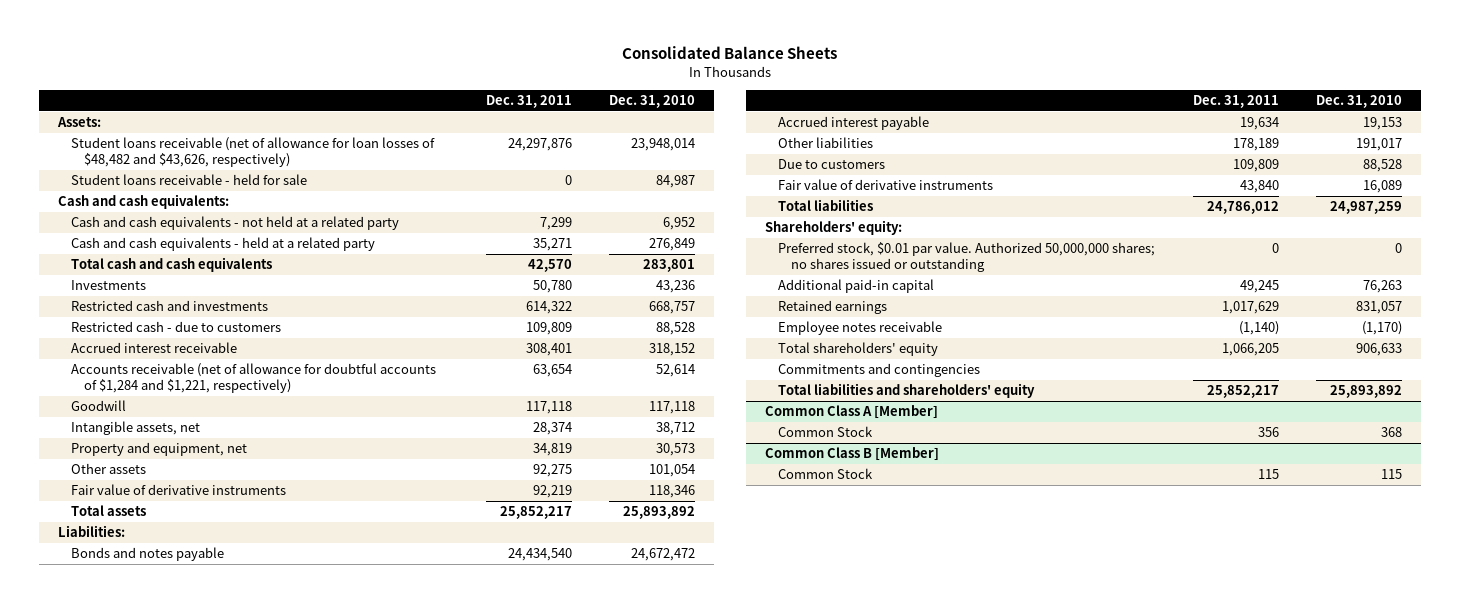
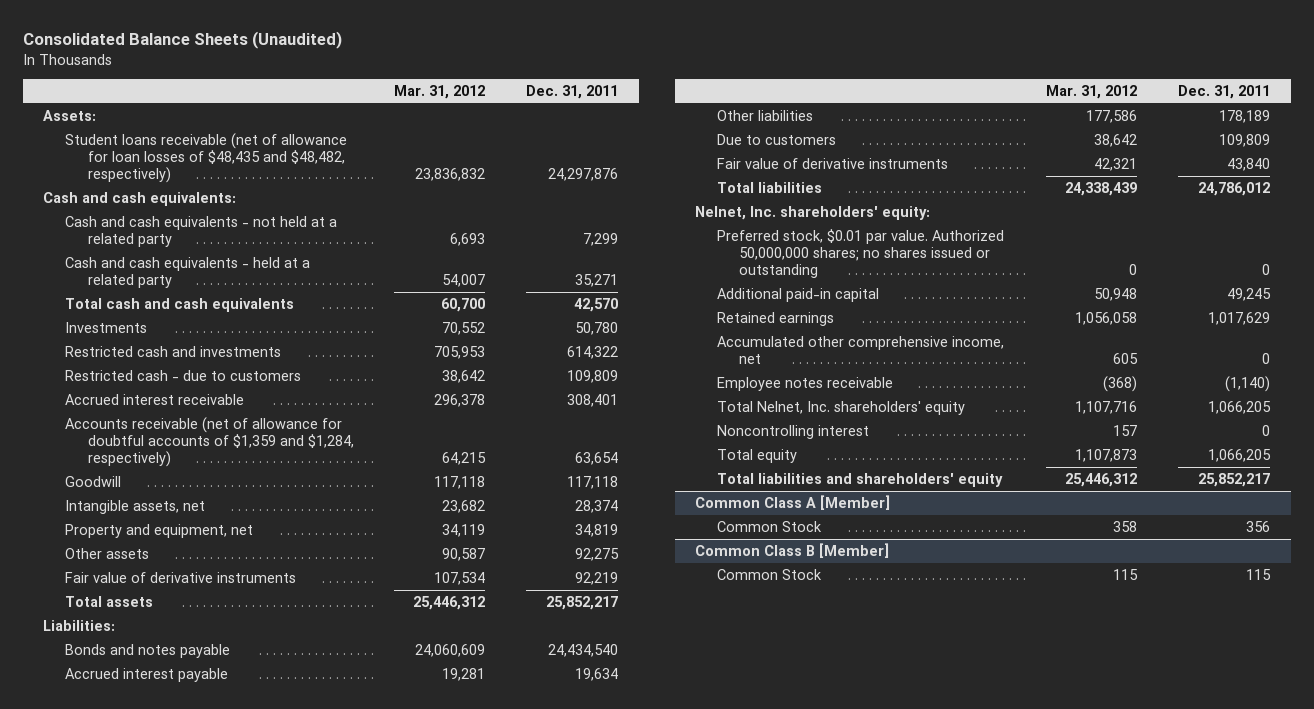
[622,46,838,60] Consolidated Balance Sheets -> [22,31,342,50] Consolidated Balance Sheets (Unaudited)
[609,95,696,109] Dec. 31, 2010 -> none
none -> [394,84,486,99] Mar. 31, 2012
[71,174,308,186] Student loans receivable - held for sale -> none
[71,137,436,168] Student loans receivable (net of allowance for loan losses of $48,482 and $43,626, respectively) -> [65,132,348,183] Student loans receivable (net of allowance for loan losses of $48,435 and $48,482, respectively)
[71,363,437,394] Accounts receivable (net of allowance for doubtful accounts of $1,284 and $1,221, respectively) -> [65,416,354,467] Accounts receivable (net of allowance for doubtful accounts of $1,359 and $1,284, respectively)
[765,220,903,236] Shareholders' equity: -> [695,205,931,220] Nelnet, Inc. shareholders' equity:
none -> [717,335,1005,364] Accumulated other comprehensive income, net
[778,363,981,378] Commitments and contingencies -> none
none -> [717,400,966,415] Total Nelnet, Inc. shareholders' equity
none -> [717,424,870,439] Noncontrolling interest
[778,342,939,357] Total shareholders' equity -> [717,448,798,463] Total equity

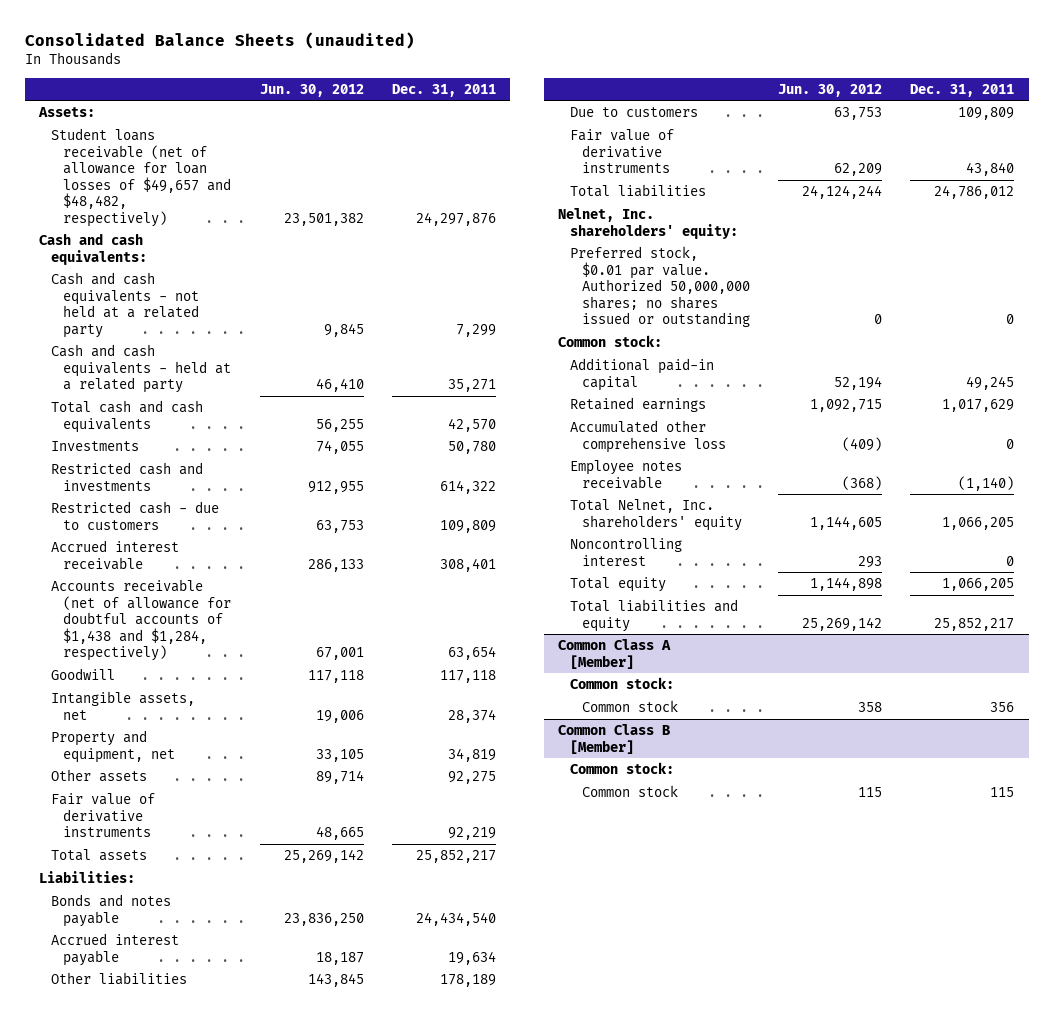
[22,31,342,50] Consolidated Balance Sheets (Unaudited) -> [25,31,416,49] Consolidated Balance Sheets (unaudited)
[394,84,486,99] Mar. 31, 2012 -> none
none -> [259,83,364,97] Jun. 30, 2012
[65,132,348,183] Student loans receivable (net of allowance for loan losses of $48,435 and $48,482, respectively) -> [51,128,232,227] Student loans receivable (net of allowance for loan losses of $49,657 and $48,482, respectively)
[65,416,354,467] Accounts receivable (net of allowance for doubtful accounts of $1,359 and $1,284, respectively) -> [51,579,232,662] Accounts receivable (net of allowance for doubtful accounts of $1,438 and $1,284, respectively)
none -> [557,335,662,348] Common stock:
[717,335,1005,364] Accumulated other comprehensive income, net -> [569,420,726,453] Accumulated other comprehensive loss
[717,472,1004,487] Total liabilities and shareholders' equity -> [569,599,738,632] Total liabilities and equity
none -> [569,677,674,690] Common stock:
[717,520,823,532] Common Stock -> [581,700,678,713] Common stock
none -> [569,762,674,775] Common stock:
[717,568,823,580] Common Stock -> [581,785,678,798] Common stock

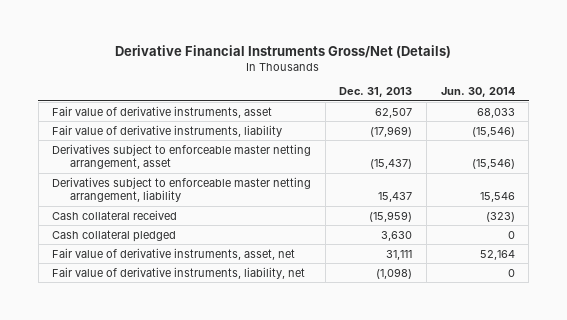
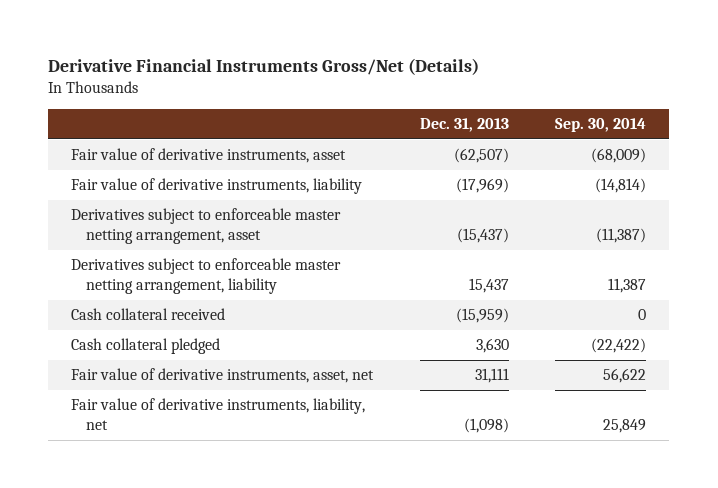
[440,87,515,98] Jun. 30, 2014 -> none
none -> [555,118,647,133] Sep. 30, 2014
[375,107,413,118] 62,507 -> [453,148,509,164] (62,507)

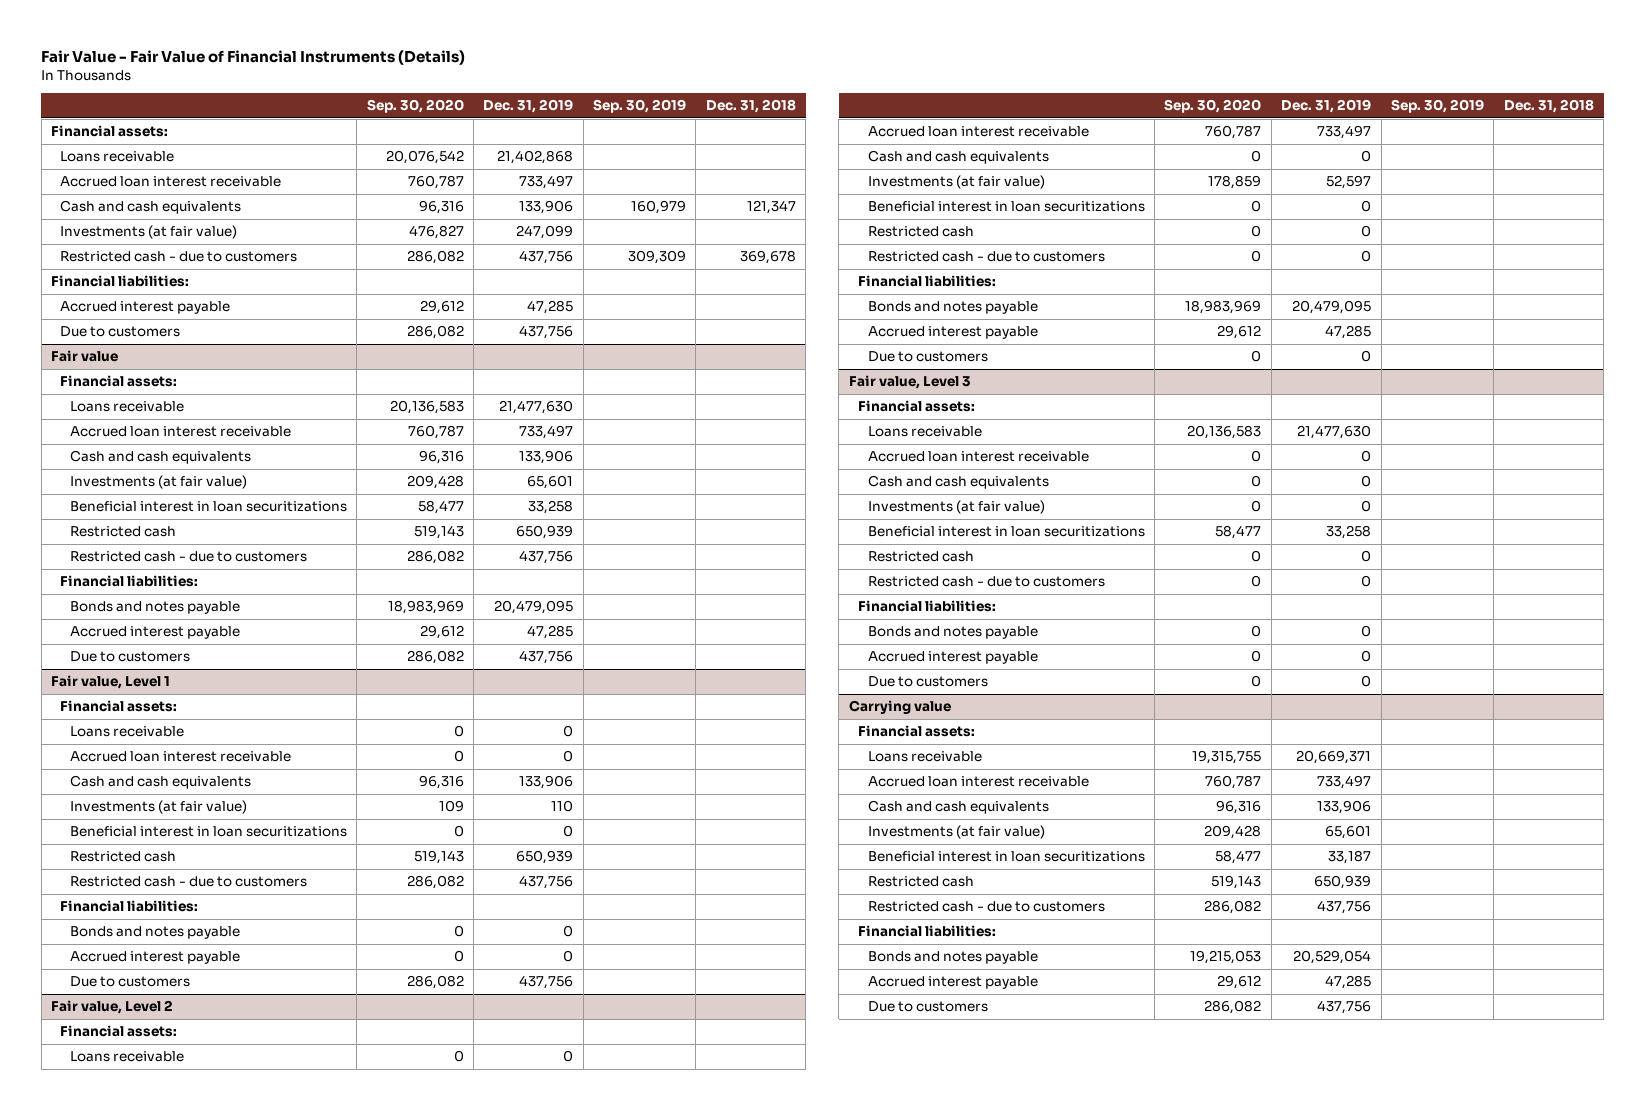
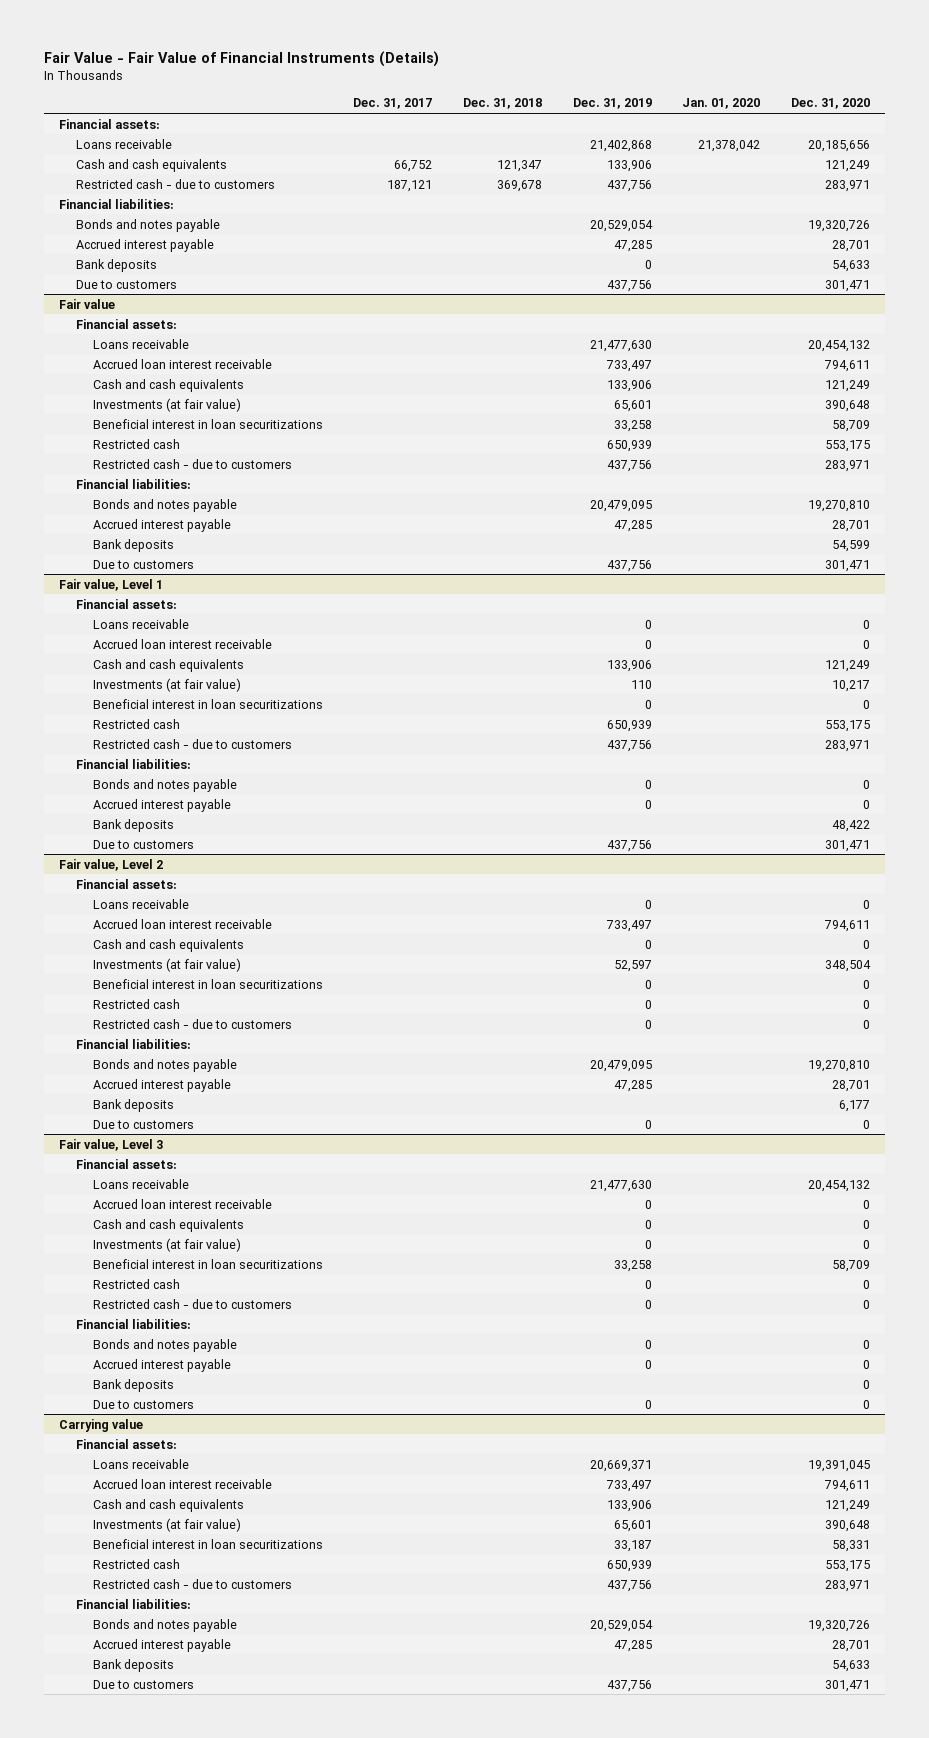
[366,98,464,113] Sep. 30, 2020 -> none
[593,98,687,113] Sep. 30, 2019 -> none
none -> [353,98,433,110] Dec. 31, 2017
none -> [682,98,761,110] Jan. 01, 2020
none -> [790,98,870,110] Dec. 31, 2020
[60,176,282,188] Accrued loan interest receivable -> none
[60,225,238,240] Investments (at fair value) -> none
none -> [75,218,220,232] Bonds and notes payable
none -> [75,258,157,272] Bank deposits
none -> [92,538,174,552] Bank deposits
none -> [92,818,174,832] Bank deposits
none -> [92,1098,174,1112] Bank deposits
none -> [92,1378,174,1392] Bank deposits
none -> [92,1658,174,1672] Bank deposits

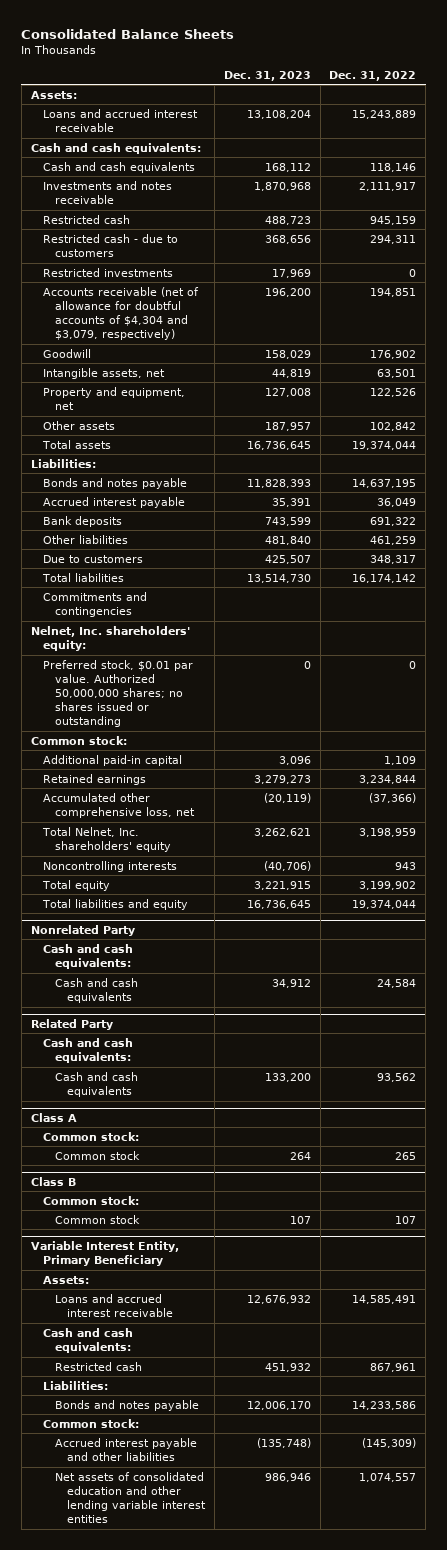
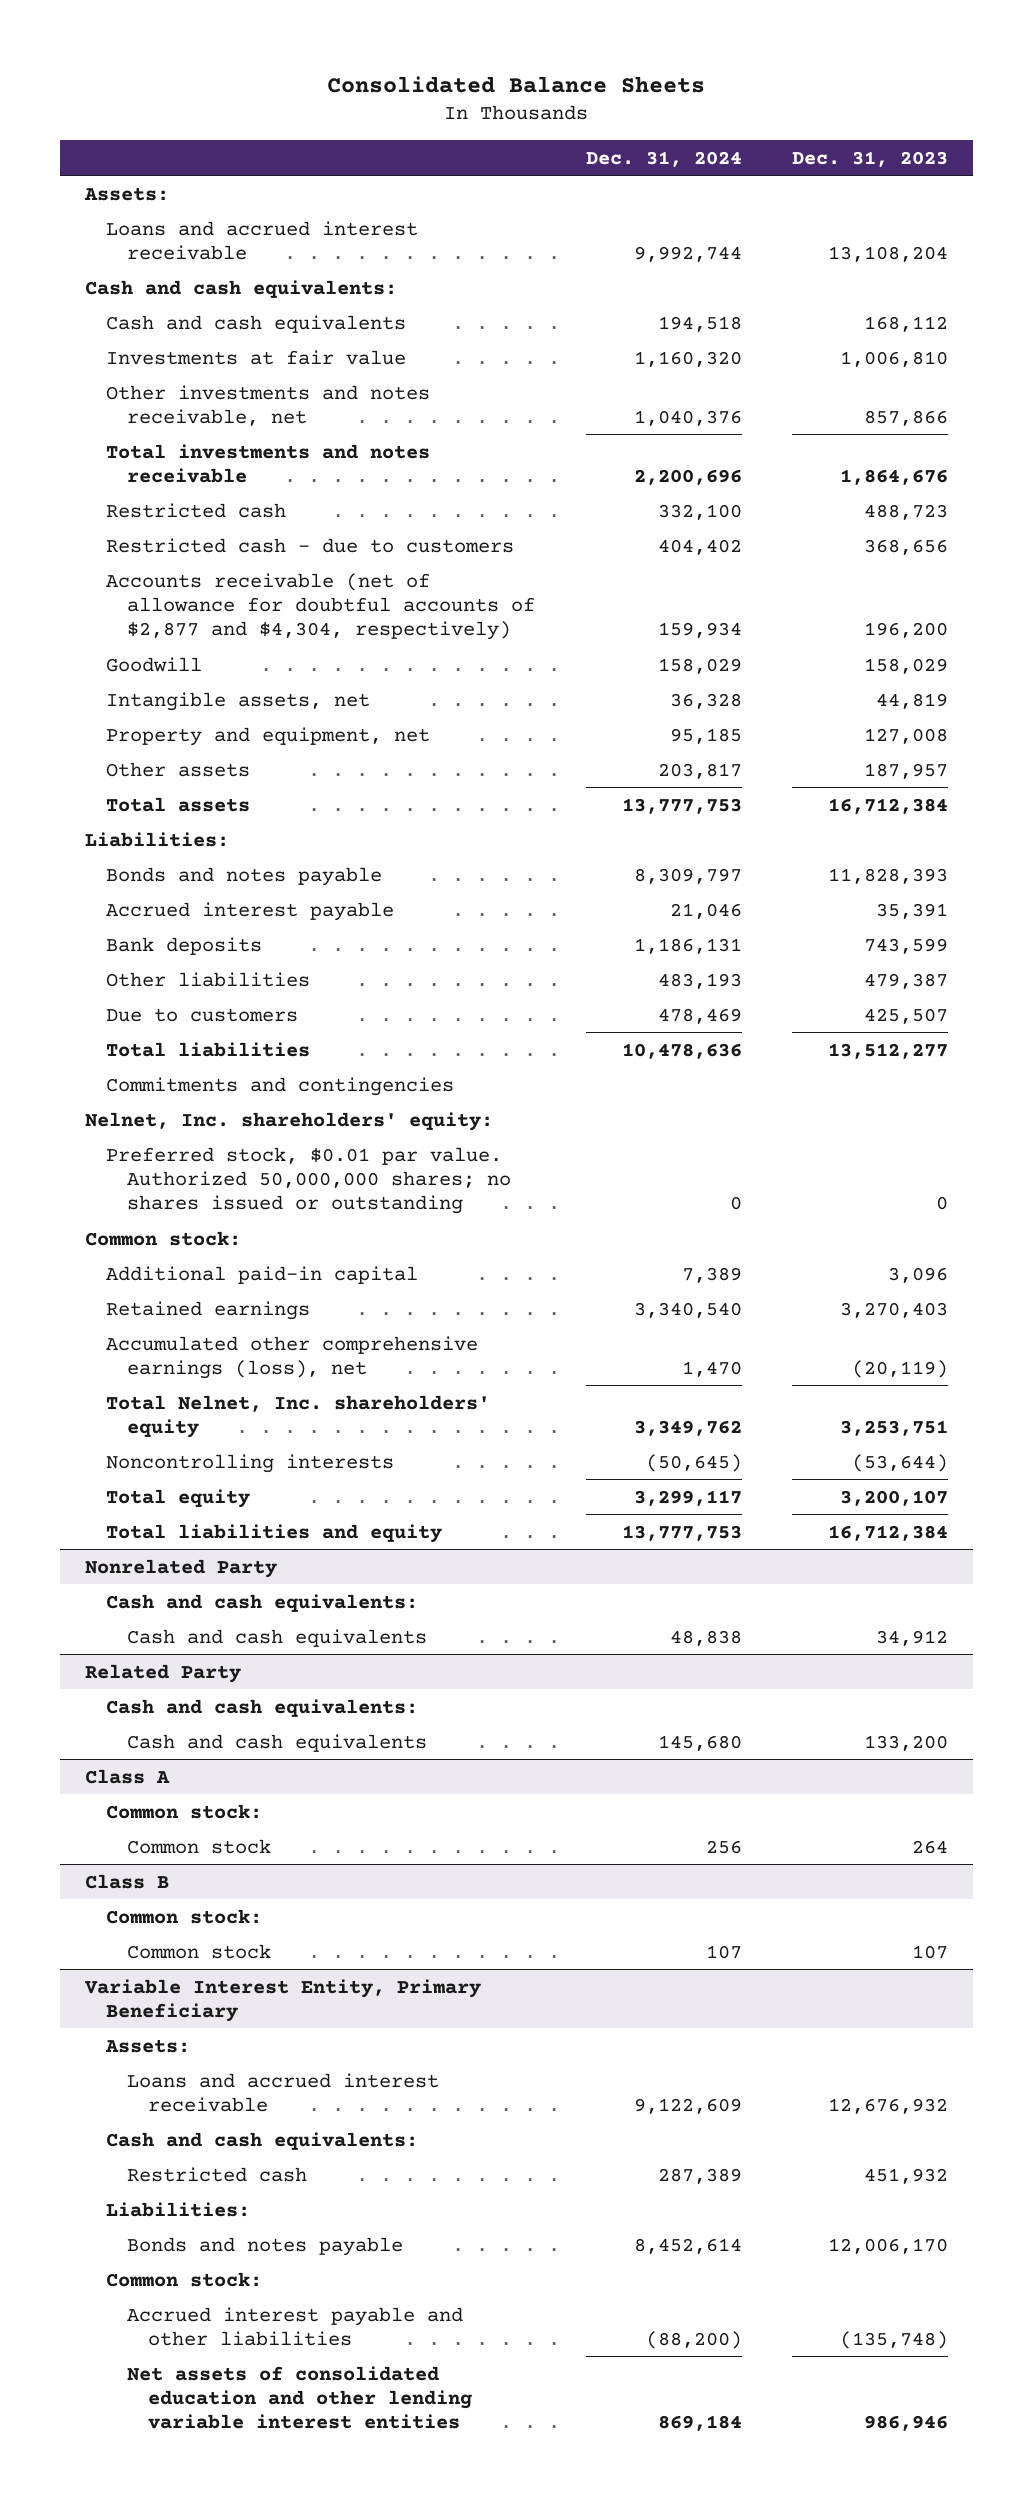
[329,70,417,81] Dec. 31, 2022 -> none
none -> [585,150,742,167] Dec. 31, 2024
none -> [106,349,407,365] Investments at fair value
none -> [106,384,431,426] Other investments and notes receivable, net
[42,180,172,204] Investments and notes receivable -> [106,443,431,483] Total investments and notes receivable
[253,181,311,191] 1,870,968 -> [839,468,948,485] 1,864,676
[42,267,173,277] Restricted investments -> none
[42,286,199,341] Accounts receivable (net of allowance for doubtful accounts of $4,304 and $3,079, respectively) -> [106,572,536,641] Accounts receivable (net of allowance for doubtful accounts of $2,877 and $4,304, respectively)
[246,440,311,450] 16,736,645 -> [827,797,948,814] 16,712,384
[264,535,311,545] 481,840 -> [863,972,948,989] 479,387
[246,573,311,583] 13,514,730 -> [827,1042,948,1059] 13,512,277
[253,774,311,784] 3,279,273 -> [839,1301,948,1318] 3,270,403
[42,792,195,818] Accumulated other comprehensive loss, net -> [106,1335,479,1379] Accumulated other comprehensive earnings (loss), net
[253,827,311,837] 3,262,621 -> [839,1419,948,1436] 3,253,751
[263,860,311,871] (40,706) -> [851,1453,948,1472] (53,644)
[253,880,311,890] 3,221,915 -> [839,1489,948,1506] 3,200,107
[246,899,311,909] 16,736,645 -> [827,1524,948,1541] 16,712,384

